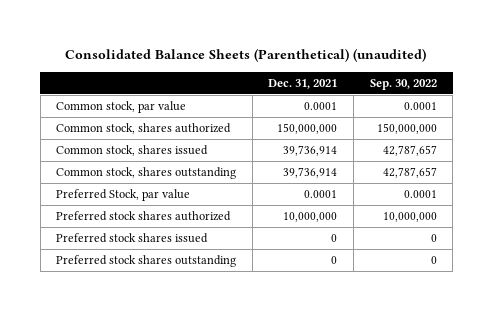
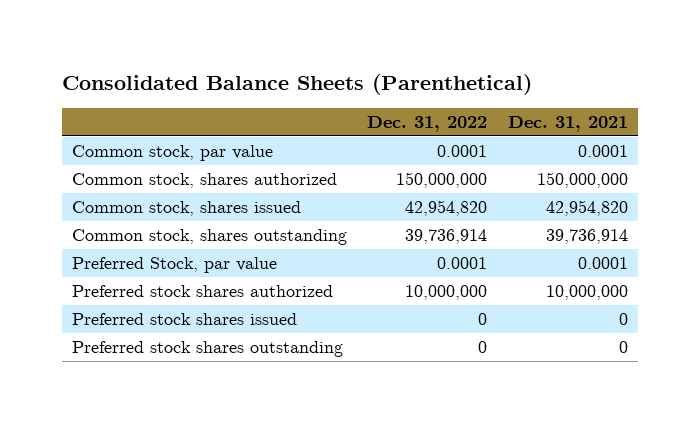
[65,48,427,63] Consolidated Balance Sheets (Parenthetical) (unaudited) -> [61,73,532,95] Consolidated Balance Sheets (Parenthetical)
[369,78,437,90] Sep. 30, 2022 -> none
none -> [367,115,488,132] Dec. 31, 2022
[283,144,338,156] 39,736,914 -> [545,200,628,217] 42,954,820

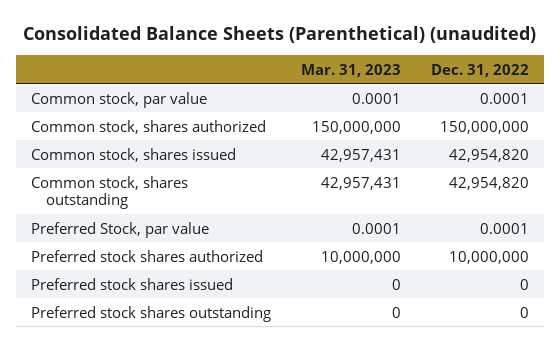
[61,73,532,95] Consolidated Balance Sheets (Parenthetical) -> [22,25,536,43] Consolidated Balance Sheets (Parenthetical) (unaudited)
[507,115,628,132] Dec. 31, 2021 -> none
none -> [300,63,401,77] Mar. 31, 2023
[405,229,488,245] 39,736,914 -> [448,176,529,190] 42,954,820

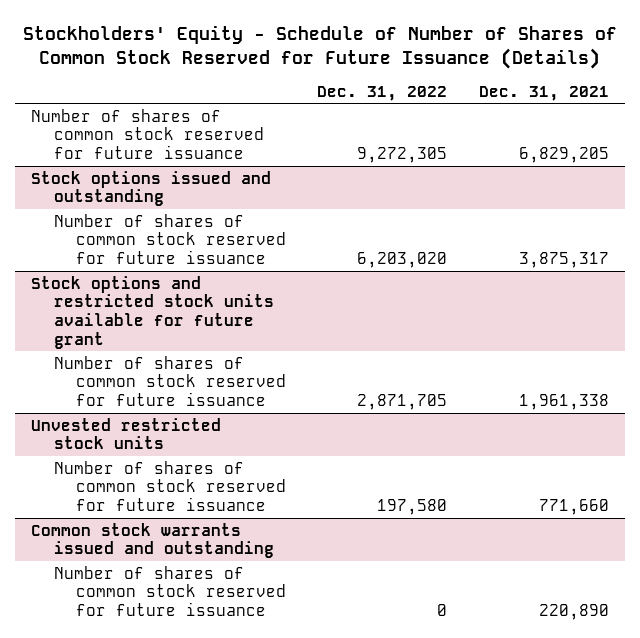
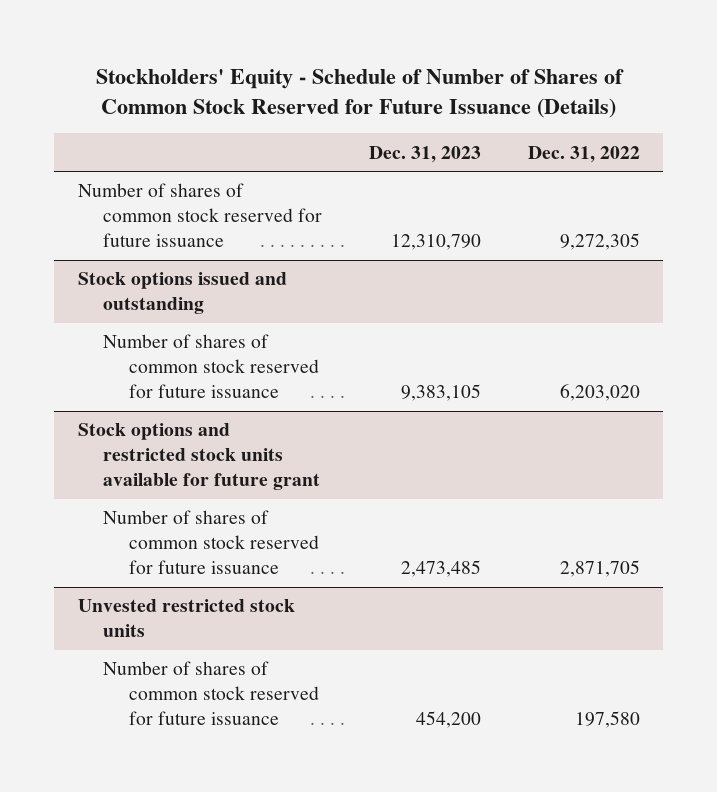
[478,85,609,101] Dec. 31, 2021 -> none
none -> [368,145,481,163] Dec. 31, 2023
[31,522,274,559] Common stock warrants issued and outstanding -> none
[53,565,287,617] Number of shares of common stock reserved for future issuance -> none

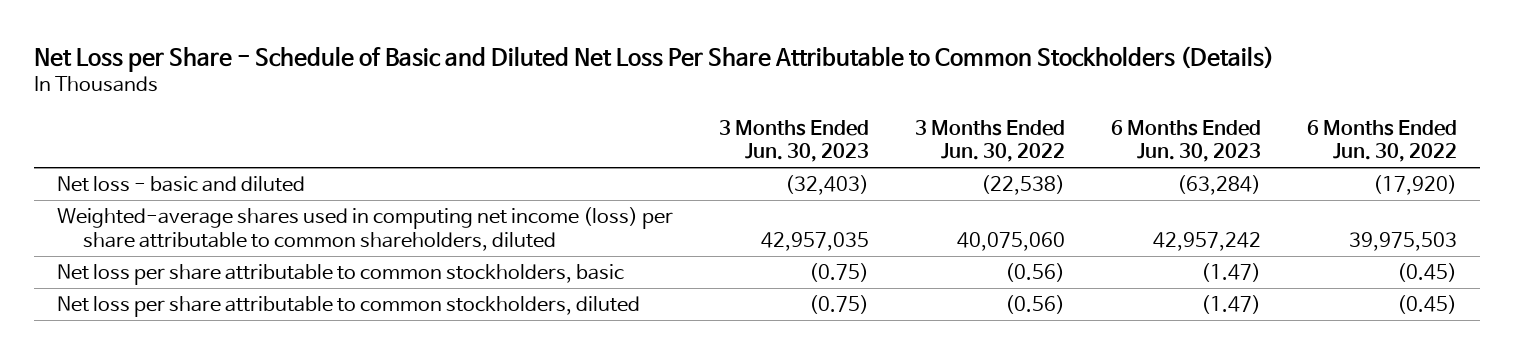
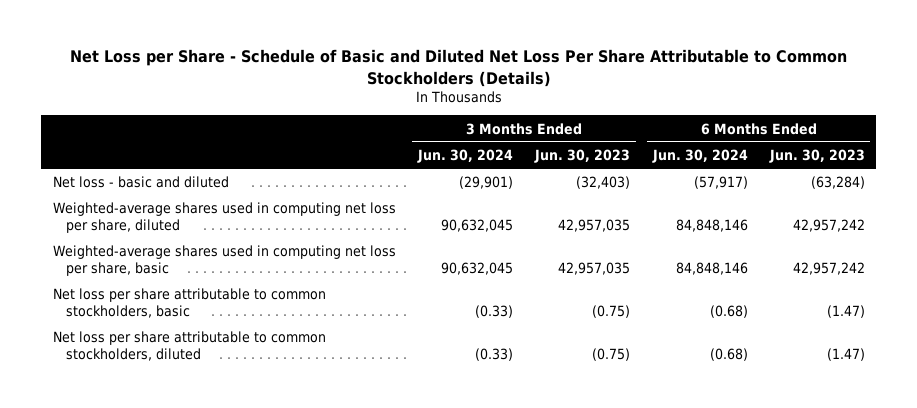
[914,119,1065,163] 3 Months Ended Jun. 30, 2022 -> none
[1306,119,1457,163] 6 Months Ended Jun. 30, 2022 -> none
none -> [416,148,513,163] Jun. 30, 2024
none -> [651,148,748,163] Jun. 30, 2024
[56,207,673,251] Weighted-average shares used in computing net income (loss) per share attributable to common shareholders, diluted -> [52,202,396,233] Weighted-average shares used in computing net loss per share, diluted
none -> [52,245,396,276] Weighted-average shares used in computing net loss per share, basic

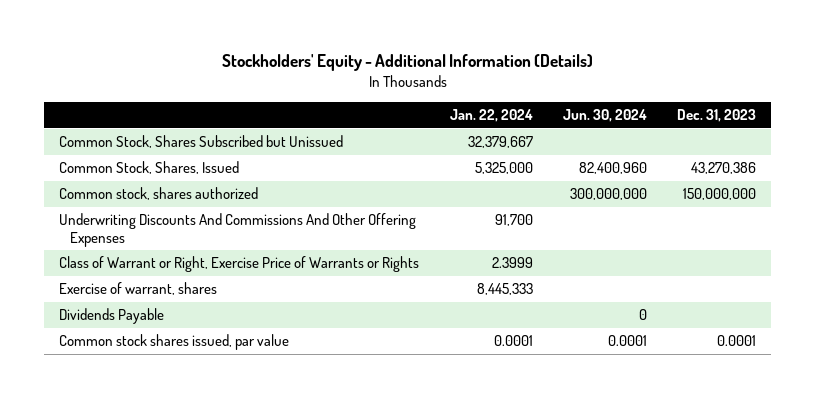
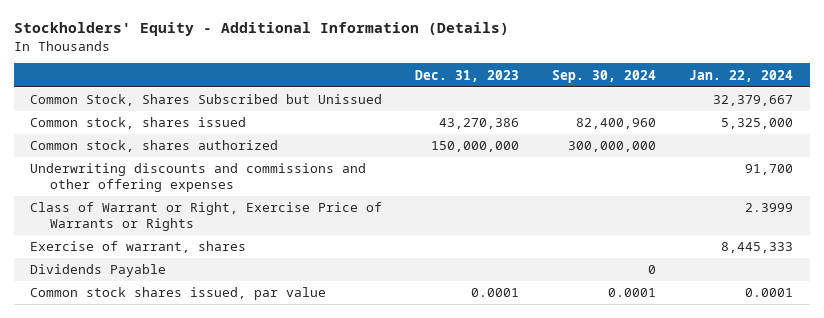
[562,109,647,123] Jun. 30, 2024 -> none
none -> [552,69,657,83] Sep. 30, 2024
[59,161,240,175] Common Stock, Shares, Issued -> [30,117,247,130] Common stock, shares issued
[59,213,417,248] Underwriting Discounts And Commissions And Other Offering Expenses -> [30,163,367,193] Underwriting discounts and commissions and other offering expenses

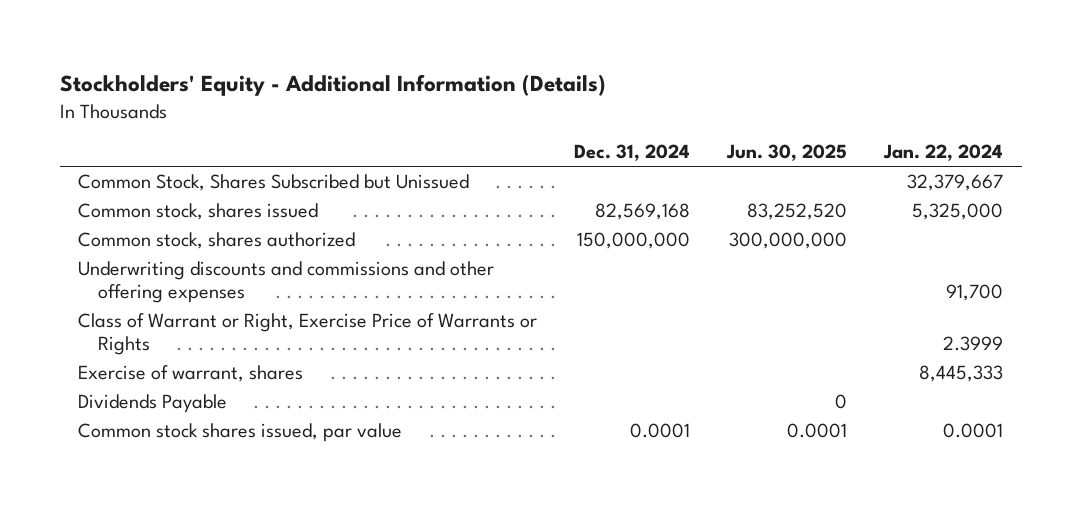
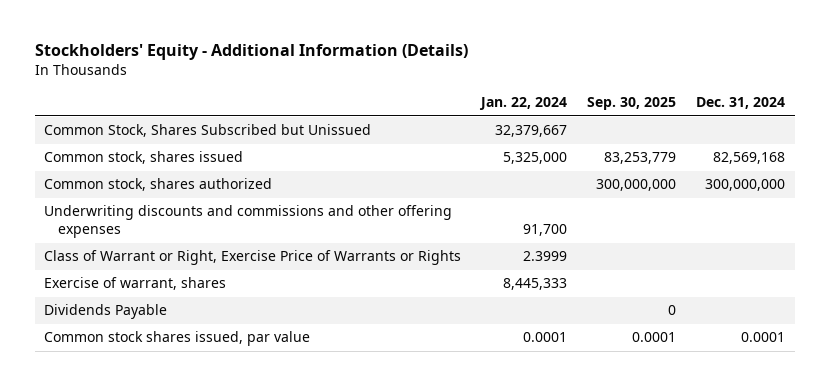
[726,144,848,162] Jun. 30, 2025 -> none
none -> [587,97,677,111] Sep. 30, 2025
[577,231,691,249] 150,000,000 -> [704,179,785,192] 300,000,000

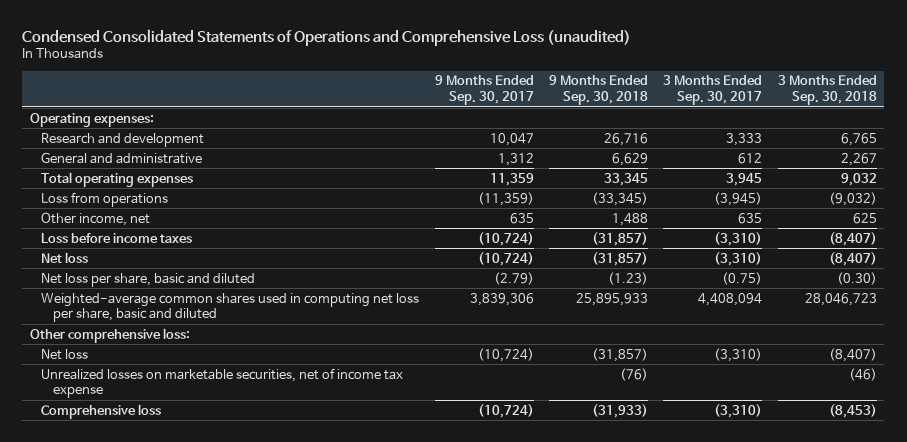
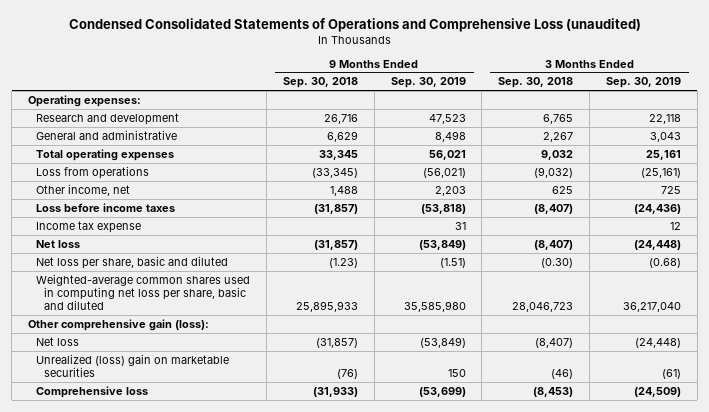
[434,75,534,106] 9 Months Ended Sep. 30, 2017 -> none
[663,75,763,106] 3 Months Ended Sep. 30, 2017 -> none
none -> [390,77,466,89] Sep. 30, 2019
none -> [605,77,681,89] Sep. 30, 2019
none -> [36,220,142,233] Income tax expense
[29,327,190,343] Other comprehensive loss: -> [28,318,210,331] Other comprehensive gain (loss):
[41,367,404,399] Unrealized losses on marketable securities, net of income tax expense -> [36,353,230,377] Unrealized (loss) gain on marketable securities

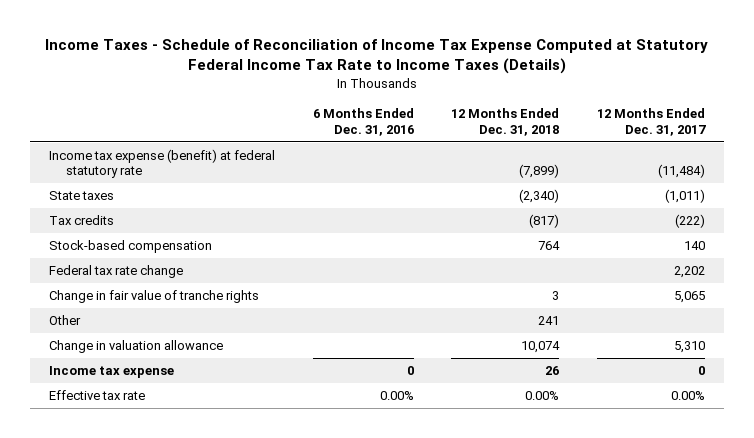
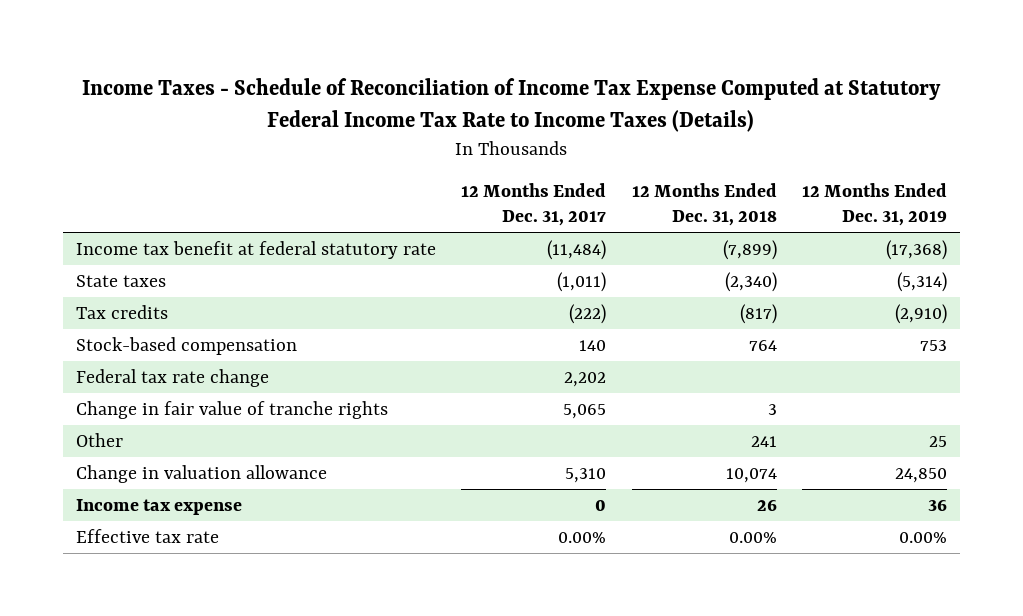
[312,108,414,136] 6 Months Ended Dec. 31, 2016 -> none
none -> [802,183,948,227] 12 Months Ended Dec. 31, 2019
[48,149,275,179] Income tax expense (benefit) at federal statutory rate -> [75,240,436,259] Income tax benefit at federal statutory rate

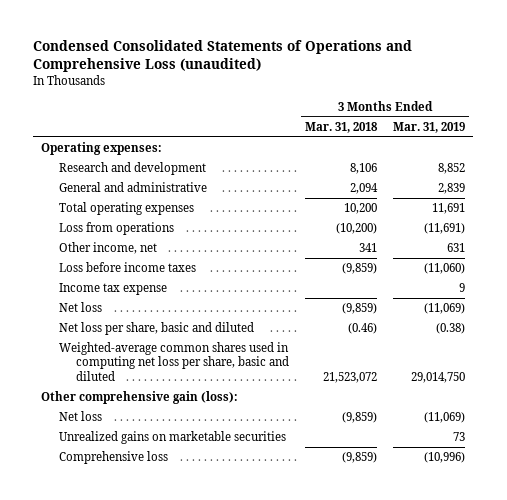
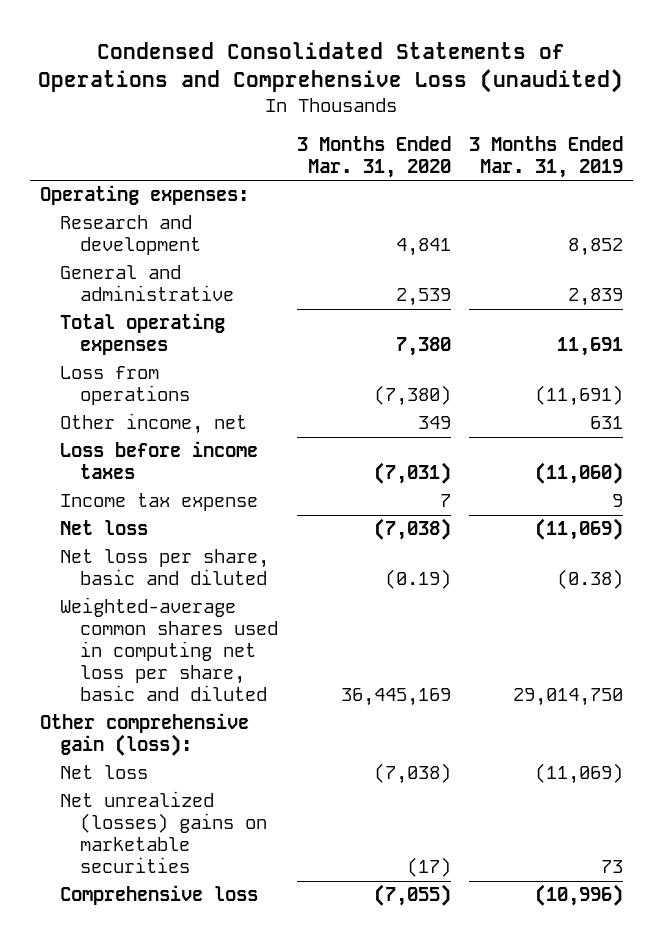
[304,121,378,133] Mar. 31, 2018 -> none
none -> [296,136,451,179] 3 Months Ended Mar. 31, 2020
[58,431,286,445] Unrealized gains on marketable securities -> [59,791,267,874] Net unrealized (losses) gains on marketable securities

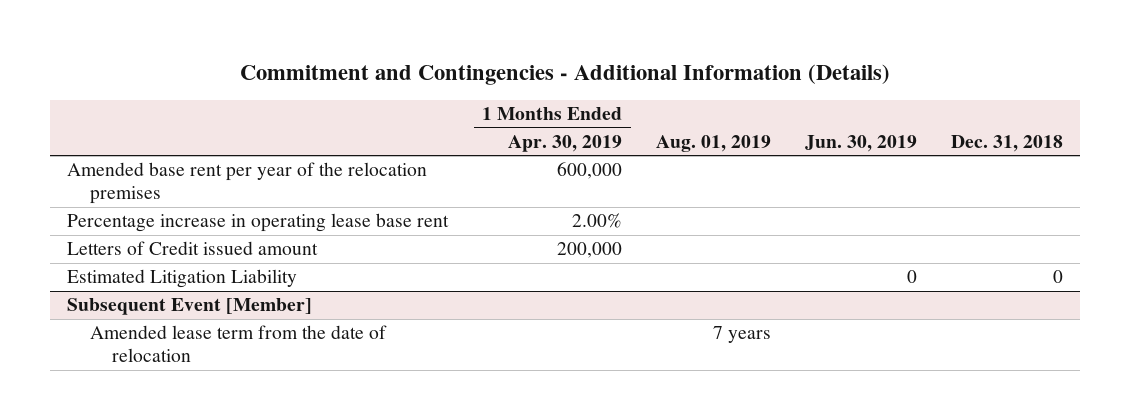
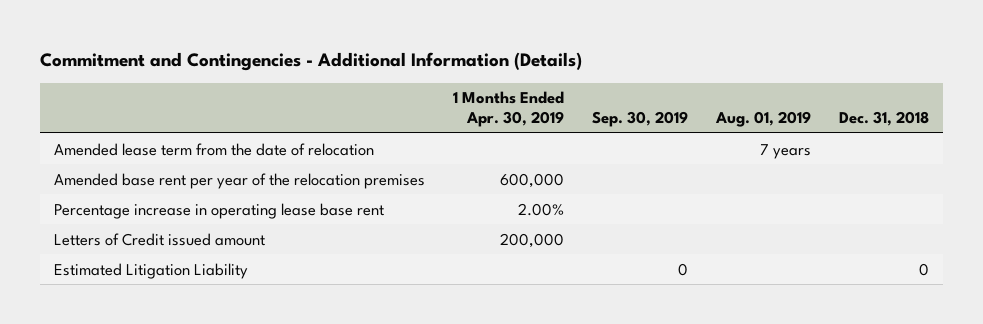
[804,134,917,152] Jun. 30, 2019 -> none
none -> [591,111,688,128] Sep. 30, 2019
none -> [53,142,374,156] Amended lease term from the date of relocation
[67,298,313,316] Subsequent Event [Member] -> none
[89,325,387,363] Amended lease term from the date of relocation -> none

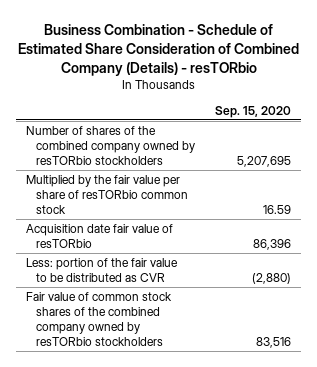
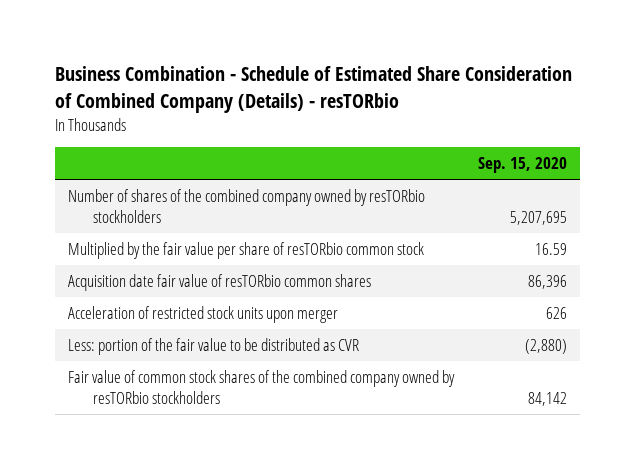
[26,223,174,248] Acquisition date fair value of resTORbio -> [67,273,371,291] Acquisition date fair value of resTORbio common shares
none -> [67,305,338,323] Acceleration of restricted stock units upon merger
[255,337,291,349] 83,516 -> [528,391,568,406] 84,142

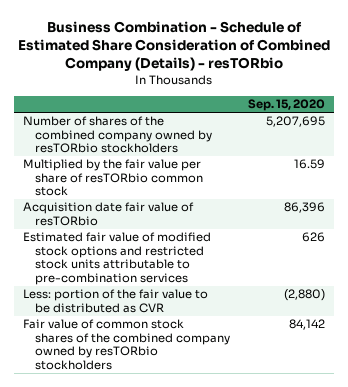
[67,273,371,291] Acquisition date fair value of resTORbio common shares -> [22,202,194,226] Acquisition date fair value of resTORbio
[67,305,338,323] Acceleration of restricted stock units upon merger -> [22,232,211,285] Estimated fair value of modified stock options and restricted stock units attributable to pre-combination services

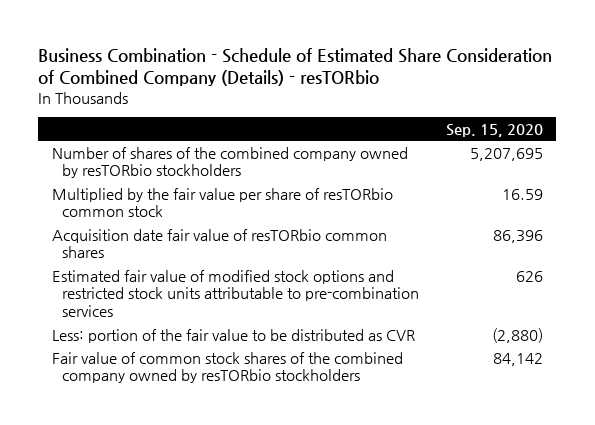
[22,202,194,226] Acquisition date fair value of resTORbio -> [51,228,387,259] Acquisition date fair value of resTORbio common shares

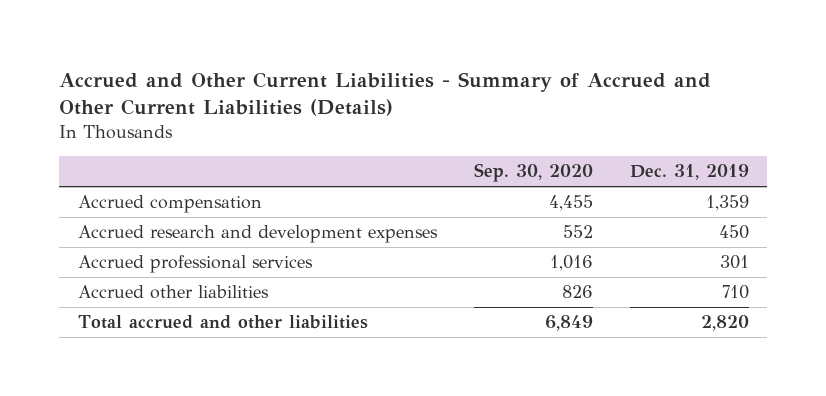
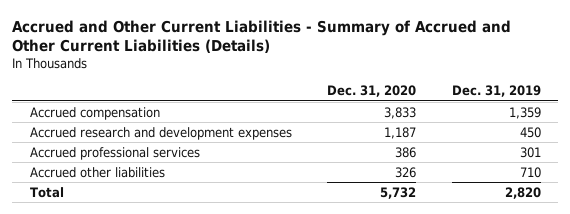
[473,163,593,183] Sep. 30, 2020 -> none
none -> [327,84,417,97] Dec. 31, 2020
[77,315,368,330] Total accrued and other liabilities -> [29,186,64,198] Total

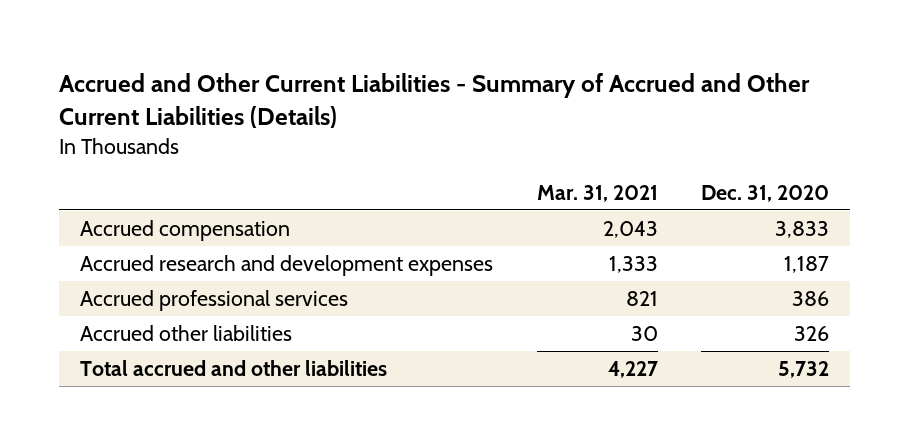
[451,84,541,97] Dec. 31, 2019 -> none
none -> [536,185,658,203] Mar. 31, 2021
[29,186,64,198] Total -> [80,359,388,376] Total accrued and other liabilities

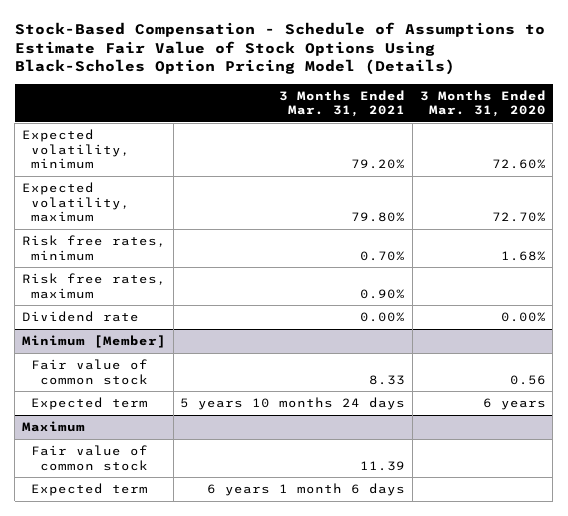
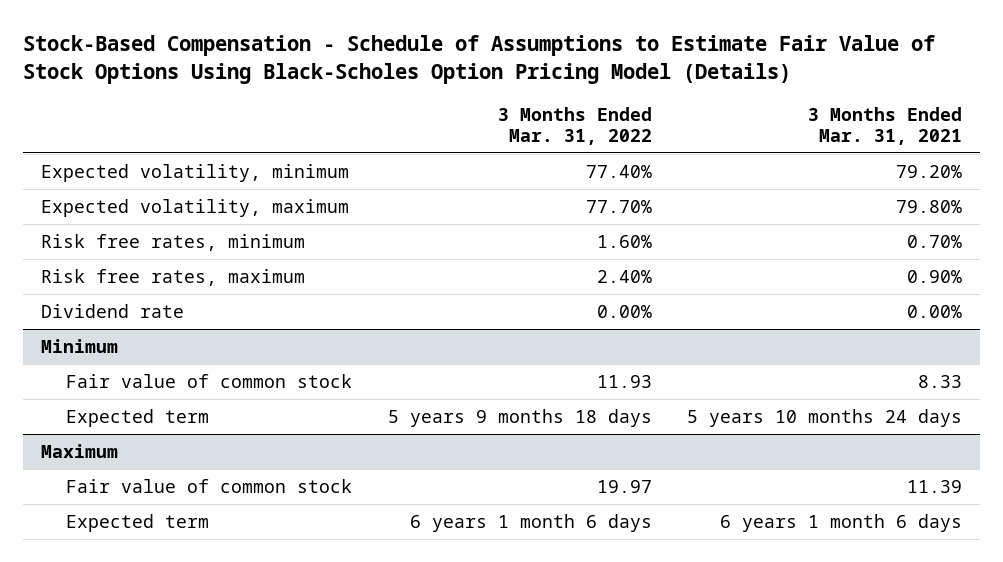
[419,89,546,118] 3 Months Ended Mar. 31, 2020 -> none
none -> [497,106,652,145] 3 Months Ended Mar. 31, 2022
[22,335,167,349] Minimum [Member] -> [40,338,118,353] Minimum

